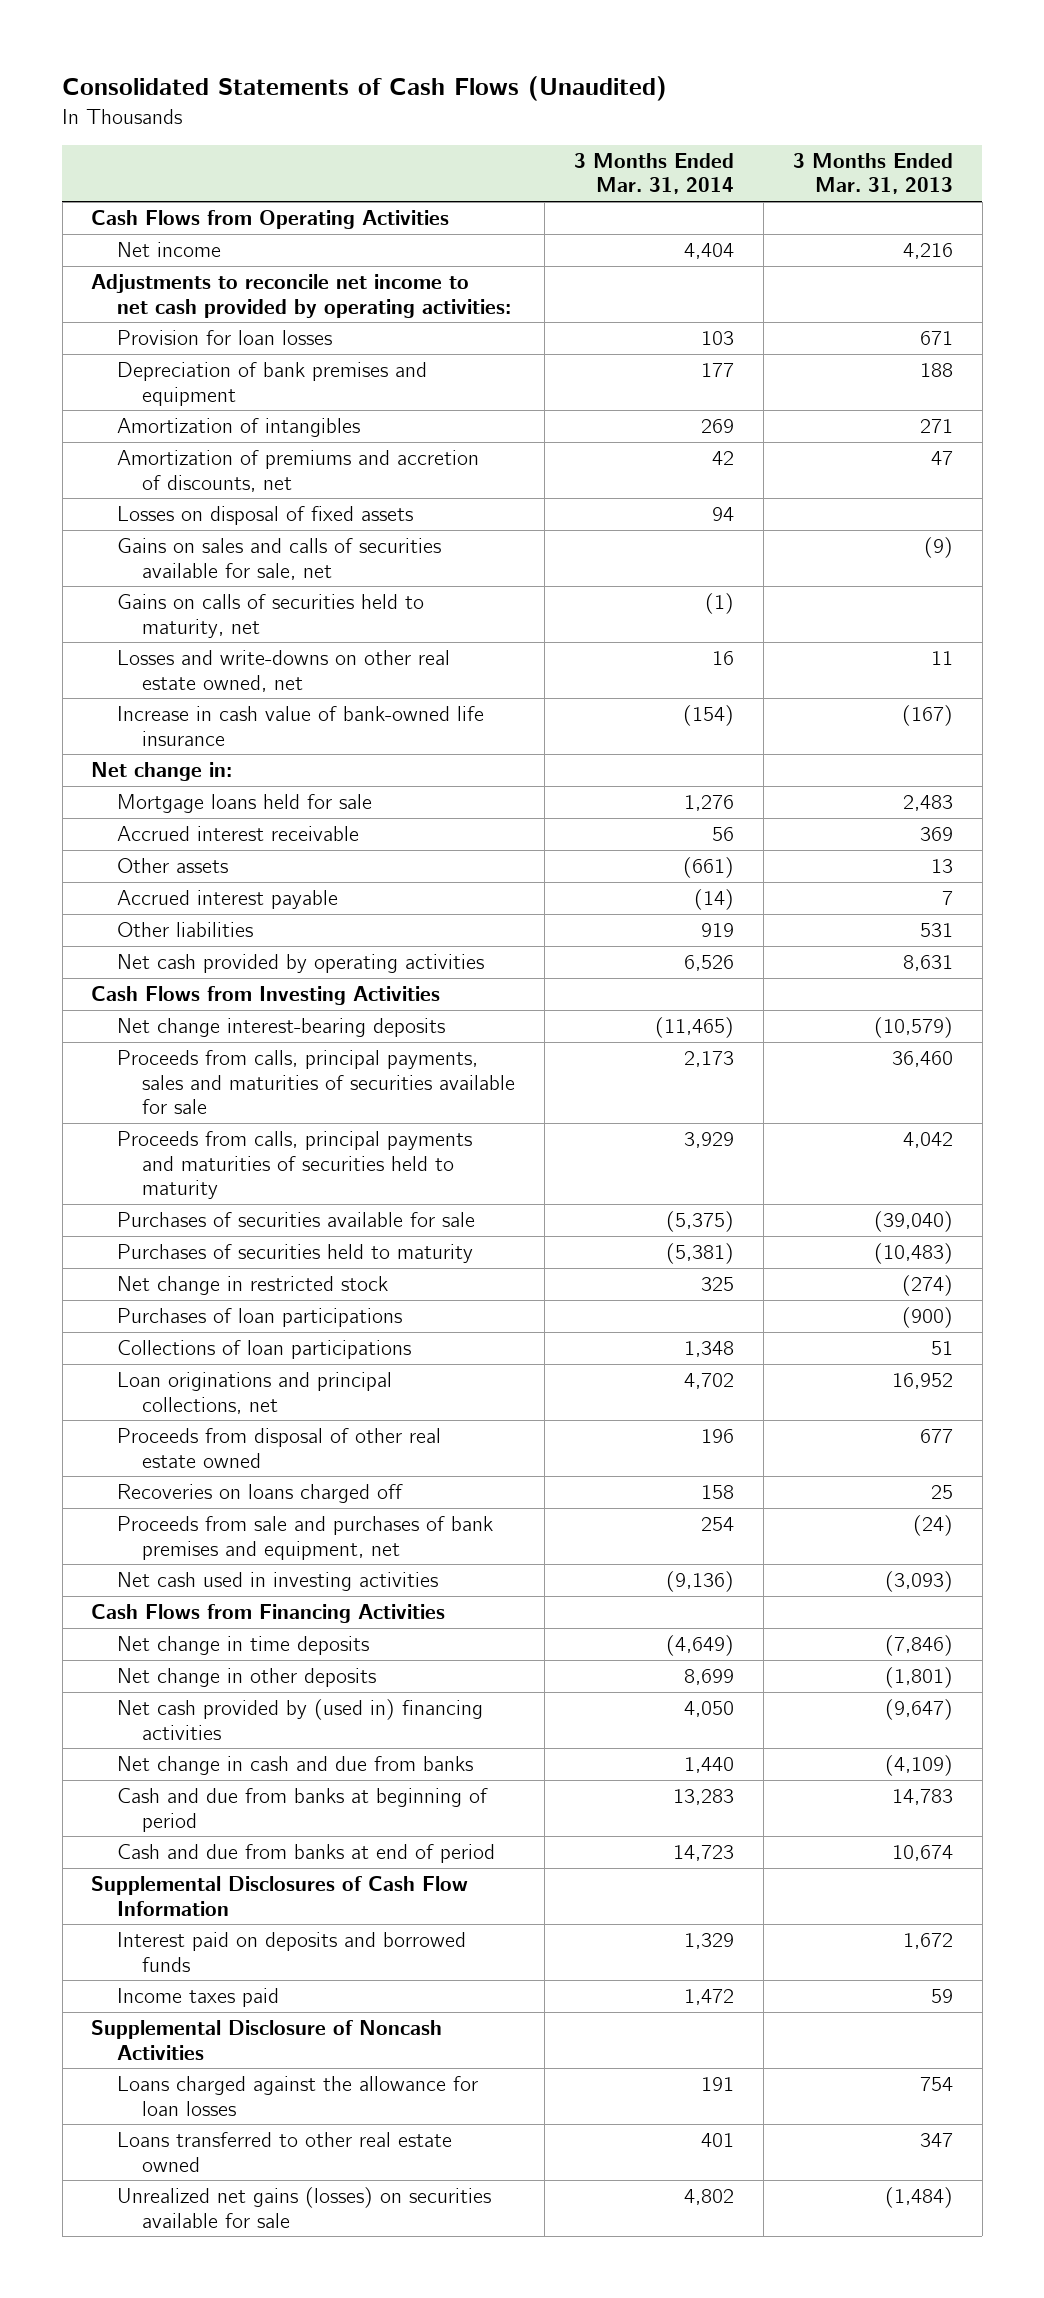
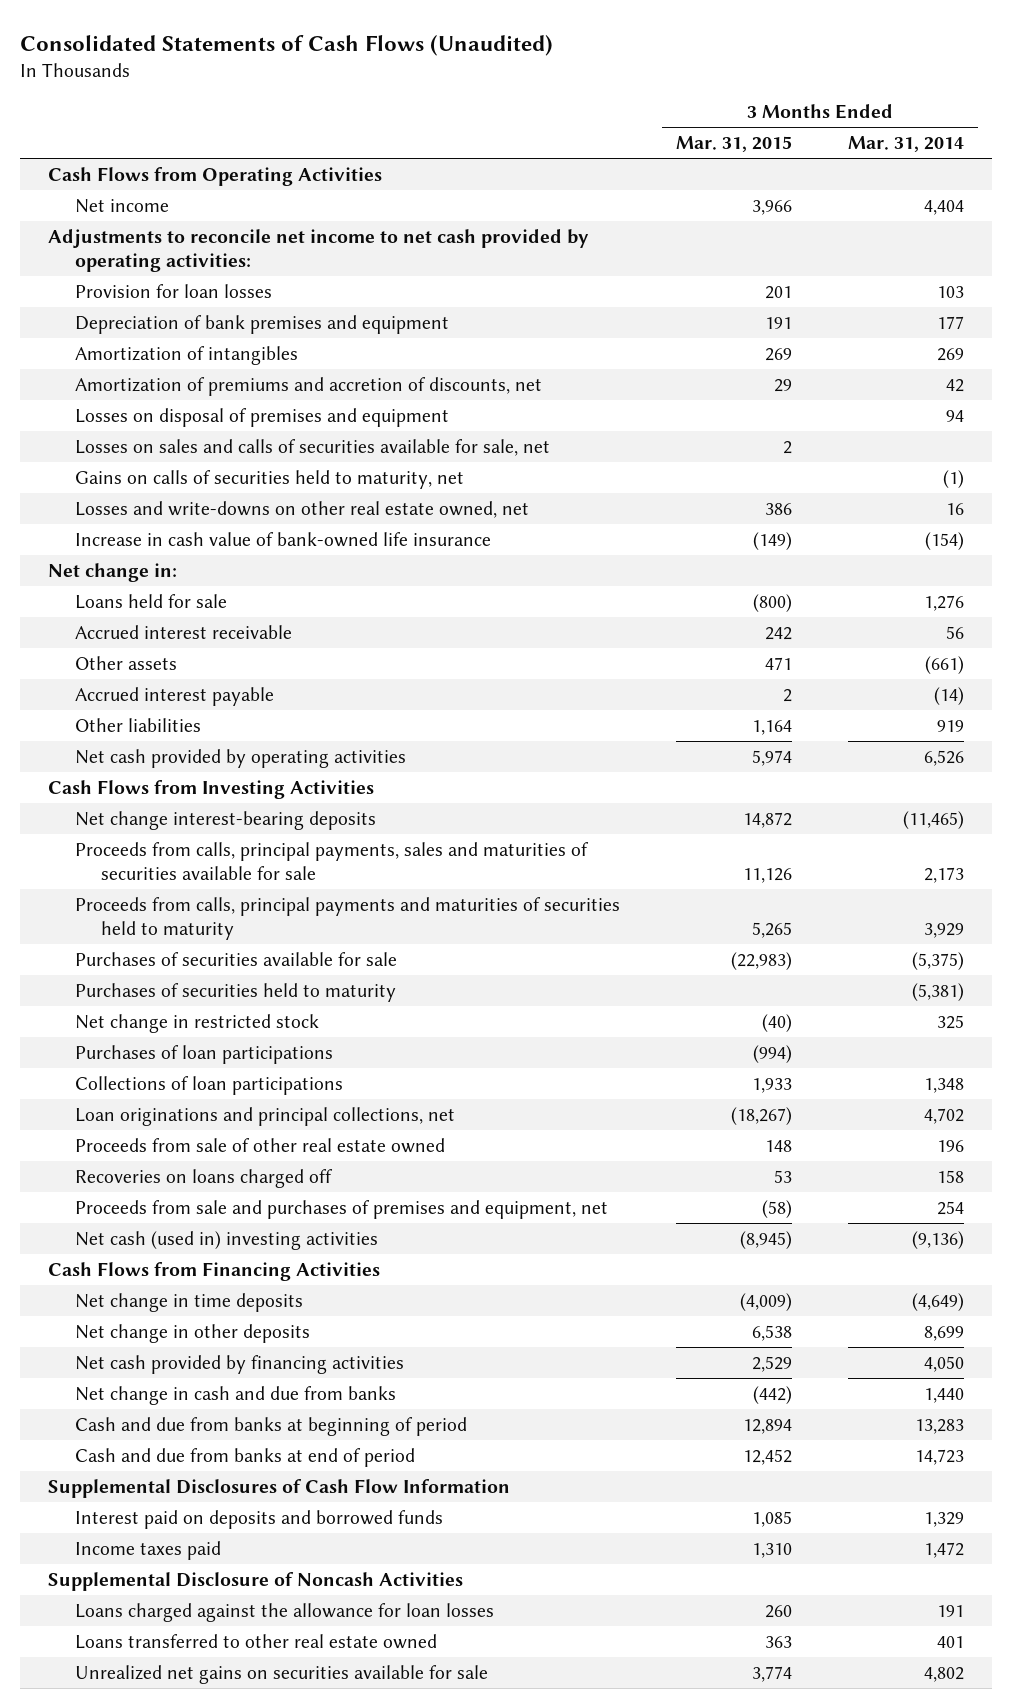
[792,153,953,195] 3 Months Ended Mar. 31, 2013 -> none
none -> [675,136,792,153] Mar. 31, 2015
[116,506,413,526] Losses on disposal of fixed assets -> [74,407,449,427] Losses on disposal of premises and equipment
[116,538,441,580] Gains on sales and calls of securities available for sale, net -> [74,438,550,456] Losses on sales and calls of securities available for sale, net
[116,794,372,814] Mortgage loans held for sale -> [74,593,227,609] Loans held for sale
[116,1428,441,1468] Proceeds from disposal of other real estate owned -> [74,1137,445,1153] Proceeds from sale of other real estate owned
[116,1516,493,1560] Proceeds from sale and purchases of bank premises and equipment, net -> [74,1199,608,1219] Proceeds from sale and purchases of premises and equipment, net
[116,1572,438,1592] Net cash used in investing activities -> [74,1230,378,1250] Net cash (used in) investing activities
[116,1699,483,1740] Net cash provided by (used in) financing activities -> [74,1354,404,1374] Net cash provided by financing activities
[116,2187,491,2228] Unrealized net gains (losses) on securities available for sale -> [74,1664,488,1684] Unrealized net gains on securities available for sale

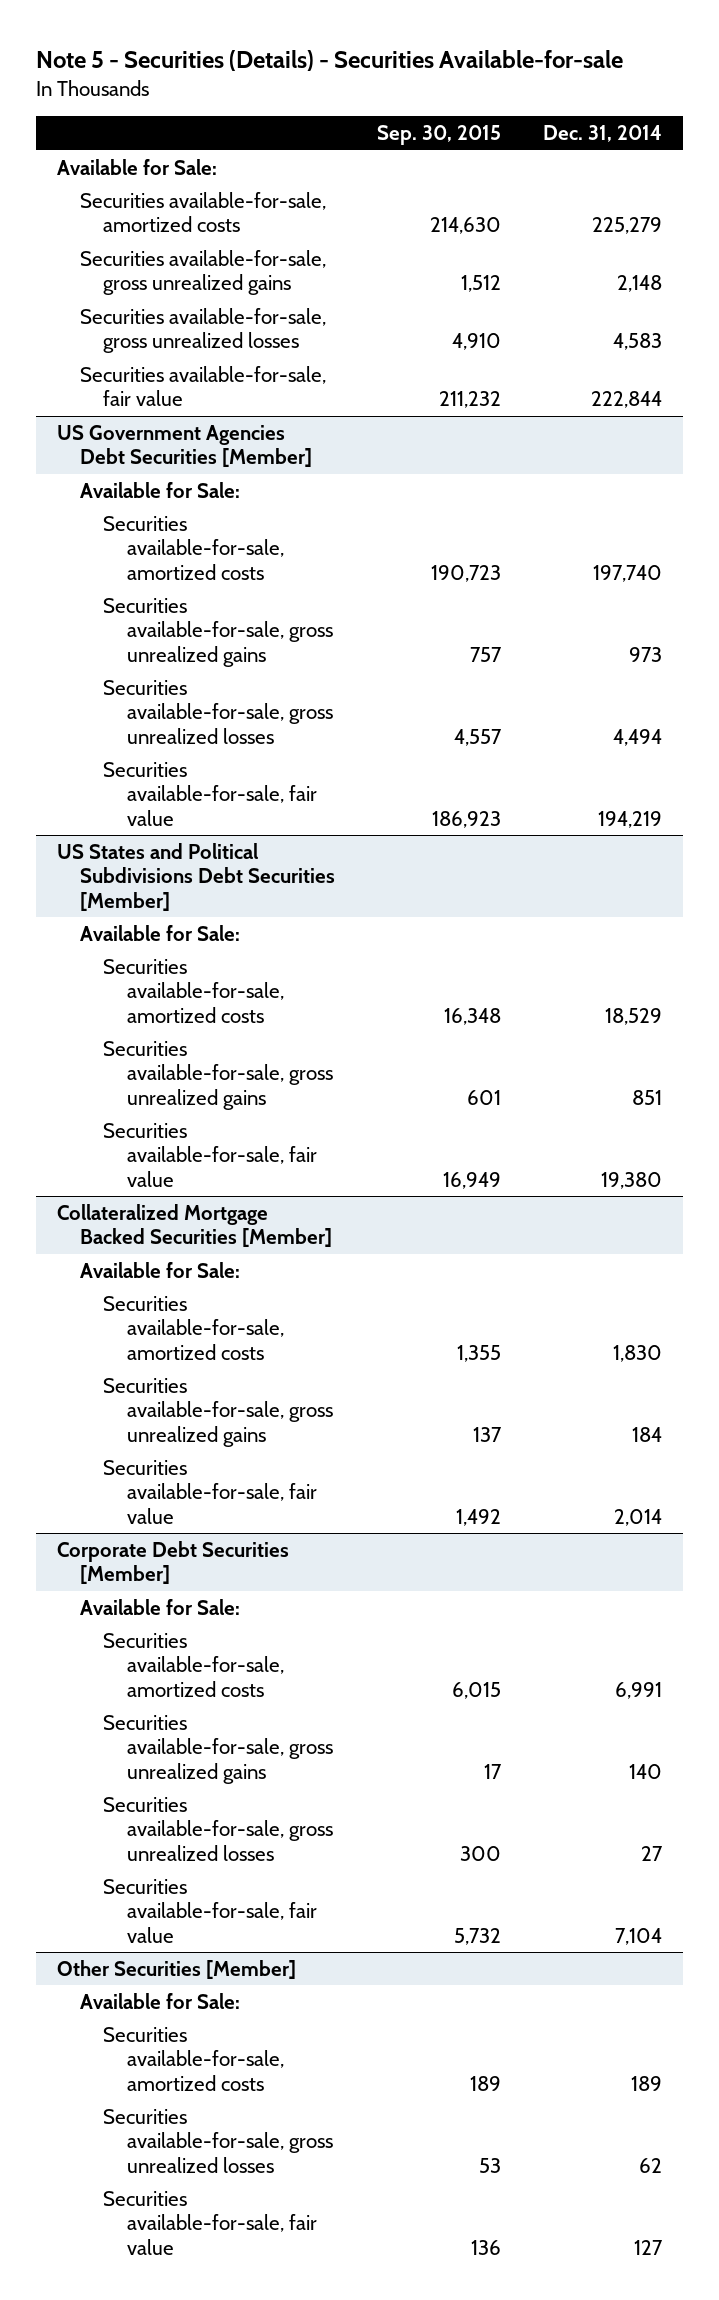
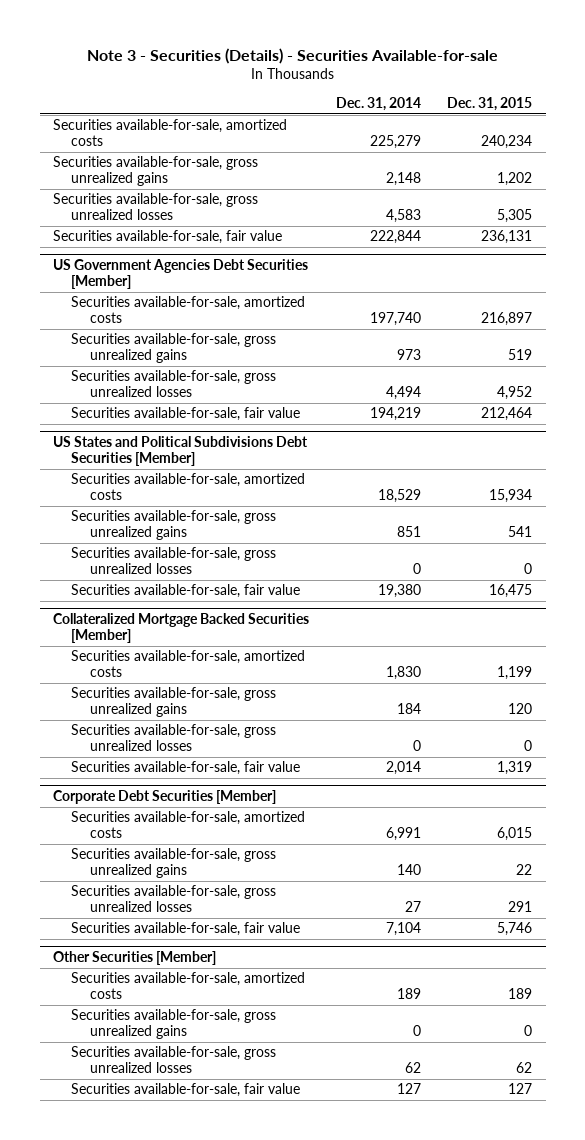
[35,49,623,71] Note 5 - Securities (Details) - Securities Available-for-sale -> [86,47,498,64] Note 3 - Securities (Details) - Securities Available-for-sale
[376,125,501,146] Sep. 30, 2015 -> none
none -> [447,97,533,112] Dec. 31, 2015
[56,158,217,175] Available for Sale: -> none
[79,481,240,498] Available for Sale: -> none
[79,924,240,941] Available for Sale: -> none
none -> [71,547,277,575] Securities available-for-sale, gross unrealized losses
[79,1261,240,1278] Available for Sale: -> none
none -> [71,724,277,752] Securities available-for-sale, gross unrealized losses
[79,1598,240,1615] Available for Sale: -> none
[79,1992,240,2009] Available for Sale: -> none
none -> [71,1009,277,1040] Securities available-for-sale, gross unrealized gains

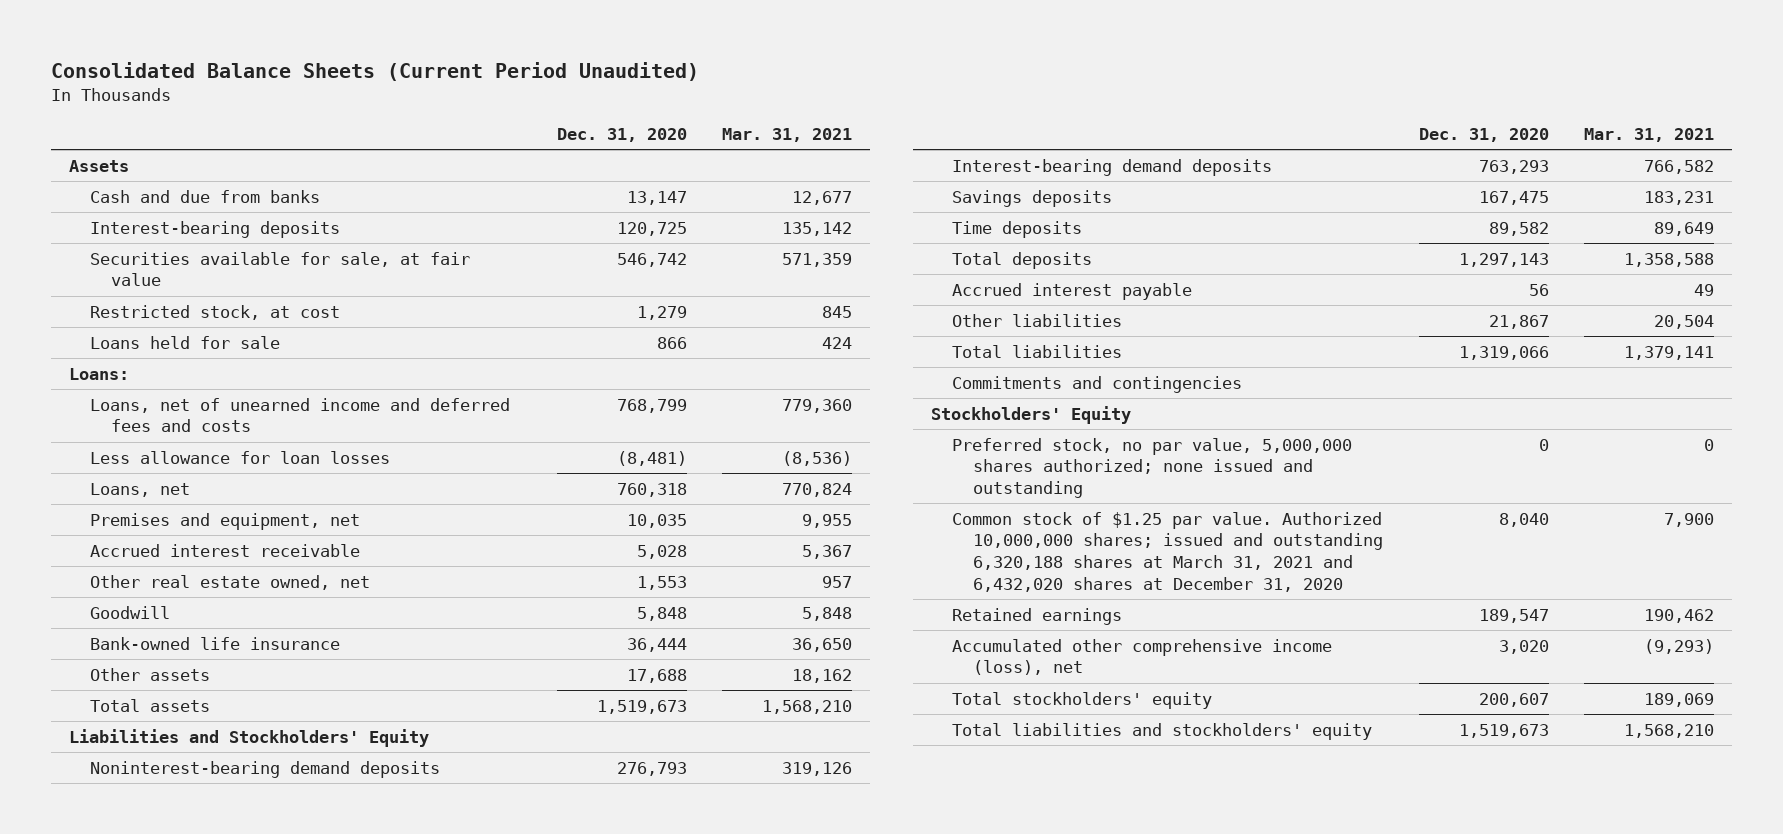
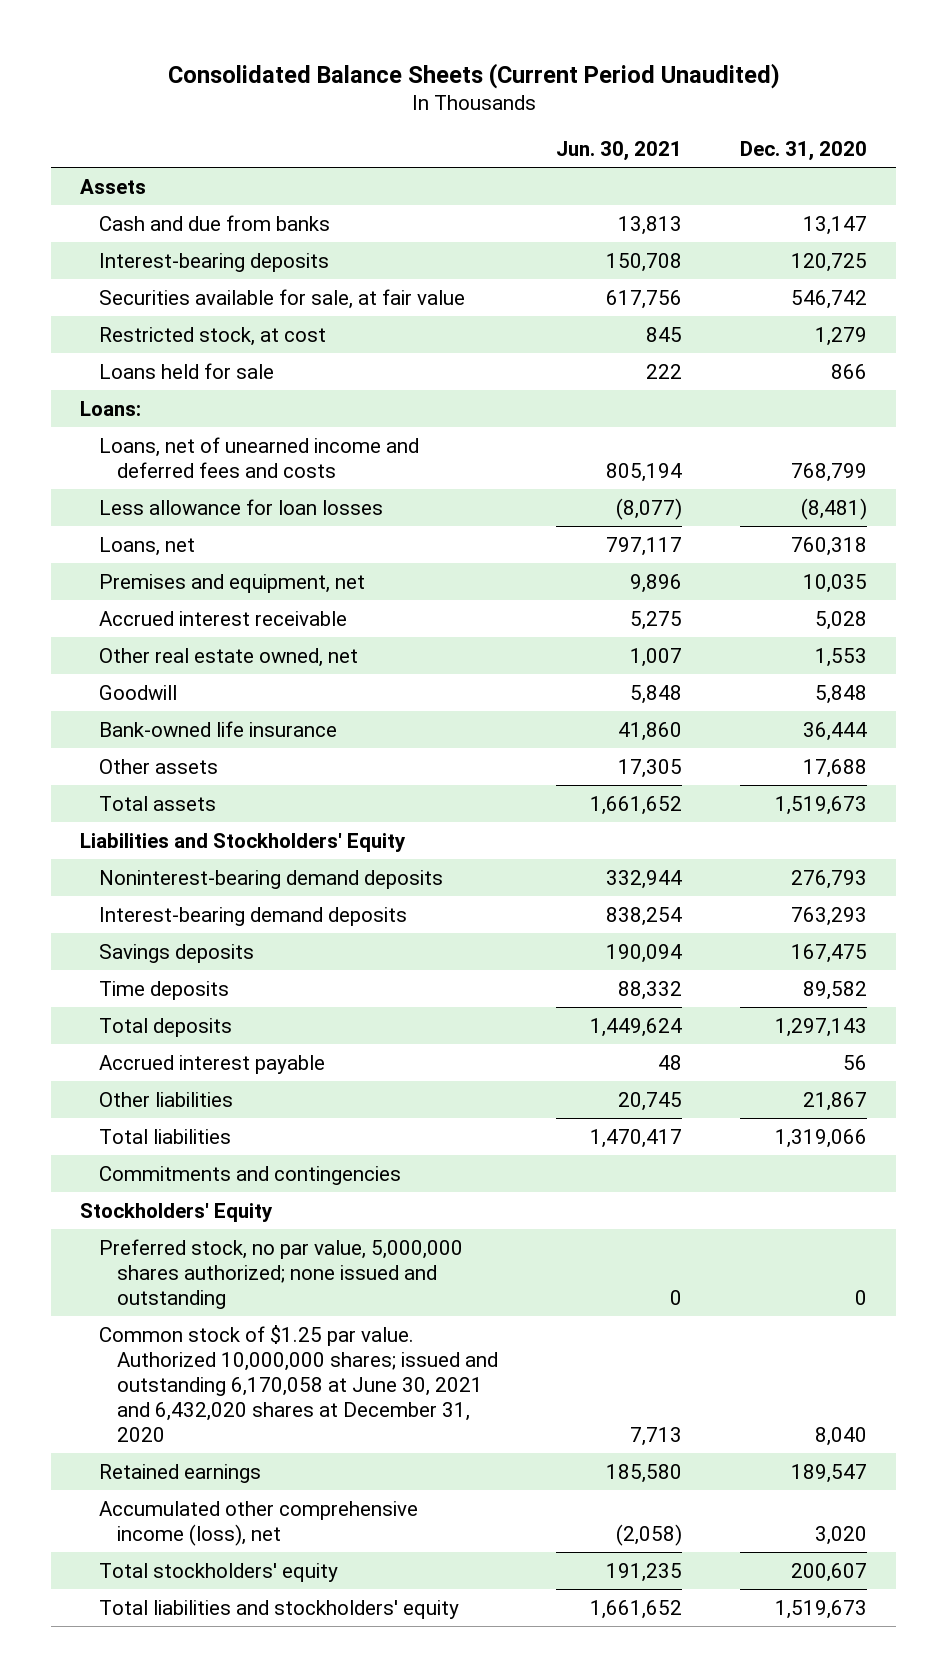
[722,127,853,142] Mar. 31, 2021 -> none
none -> [556,141,683,162] Jun. 30, 2021
[952,511,1384,592] Common stock of $1.25 par value. Authorized 10,000,000 shares; issued and outstanding 6,320,188 shares at March 31, 2021 and 6,432,020 shares at December 31, 2020 -> [98,1324,499,1442] Common stock of $1.25 par value. Authorized 10,000,000 shares; issued and outstanding 6,170,058 at June 30, 2021 and 6,432,020 shares at December 31, 2020

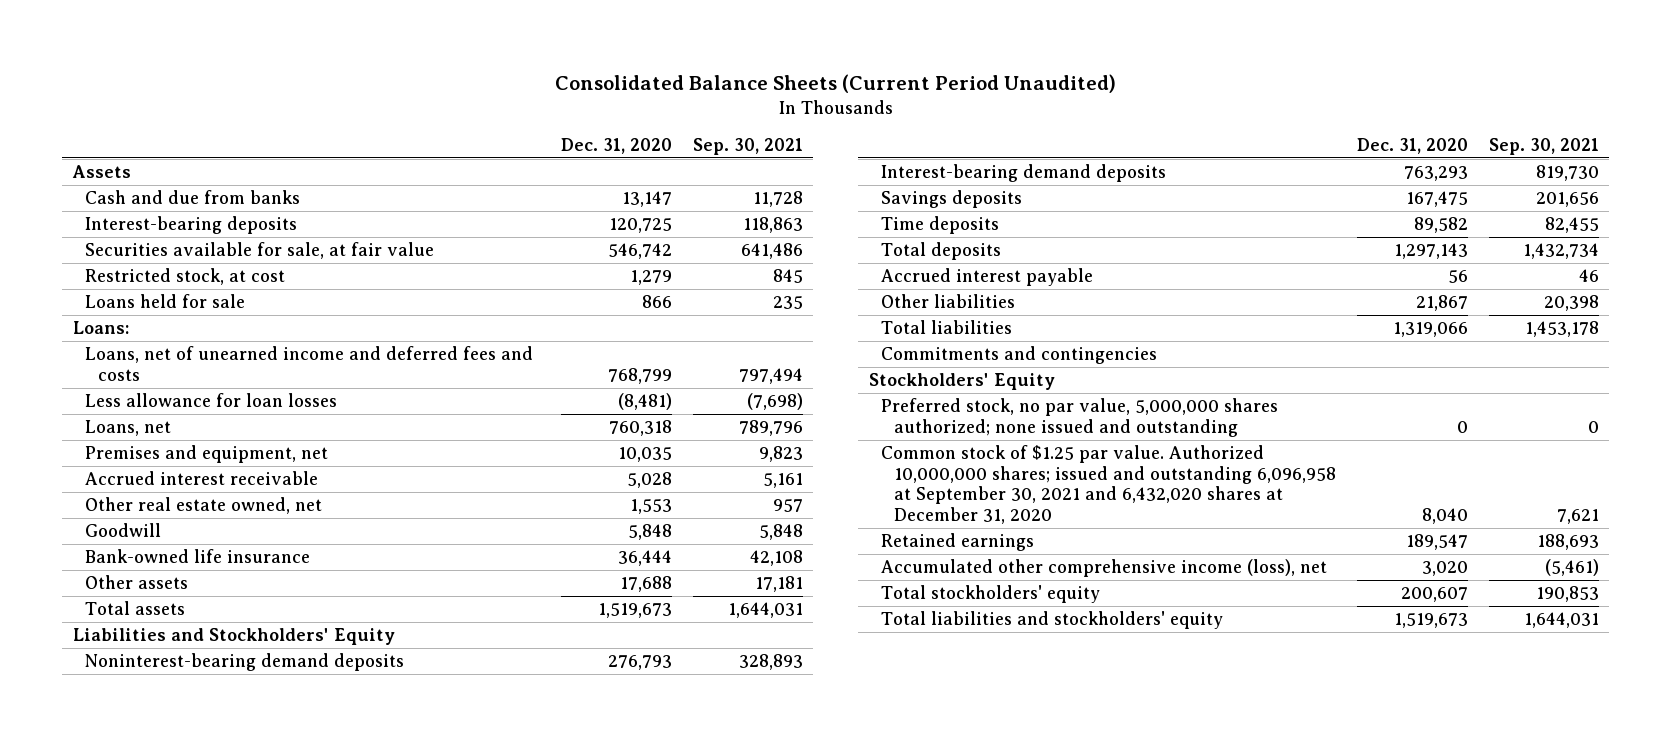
[556,141,683,162] Jun. 30, 2021 -> none
none -> [692,138,803,156] Sep. 30, 2021
[98,1324,499,1442] Common stock of $1.25 par value. Authorized 10,000,000 shares; issued and outstanding 6,170,058 at June 30, 2021 and 6,432,020 shares at December 31, 2020 -> [881,445,1337,525] Common stock of $1.25 par value. Authorized 10,000,000 shares; issued and outstanding 6,096,958 at September 30, 2021 and 6,432,020 shares at December 31, 2020

